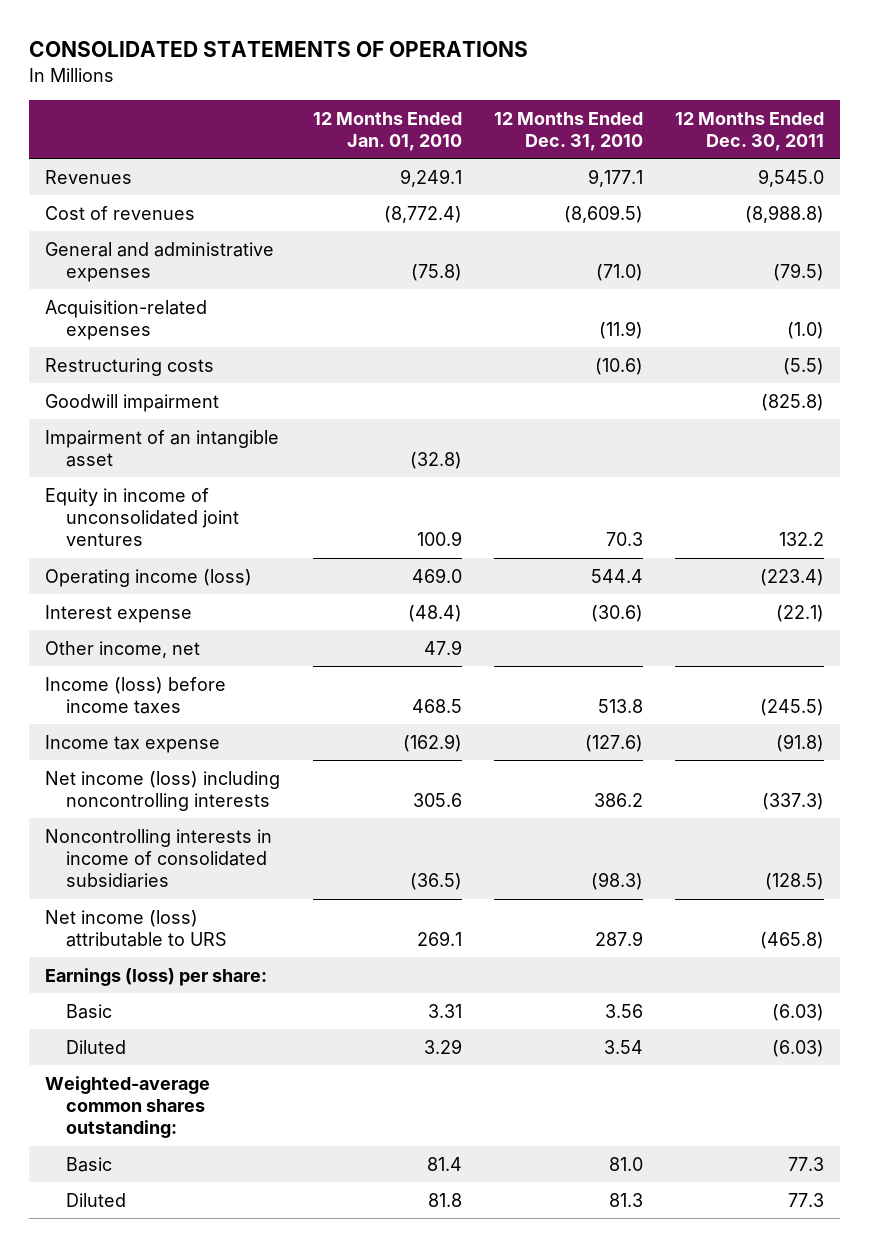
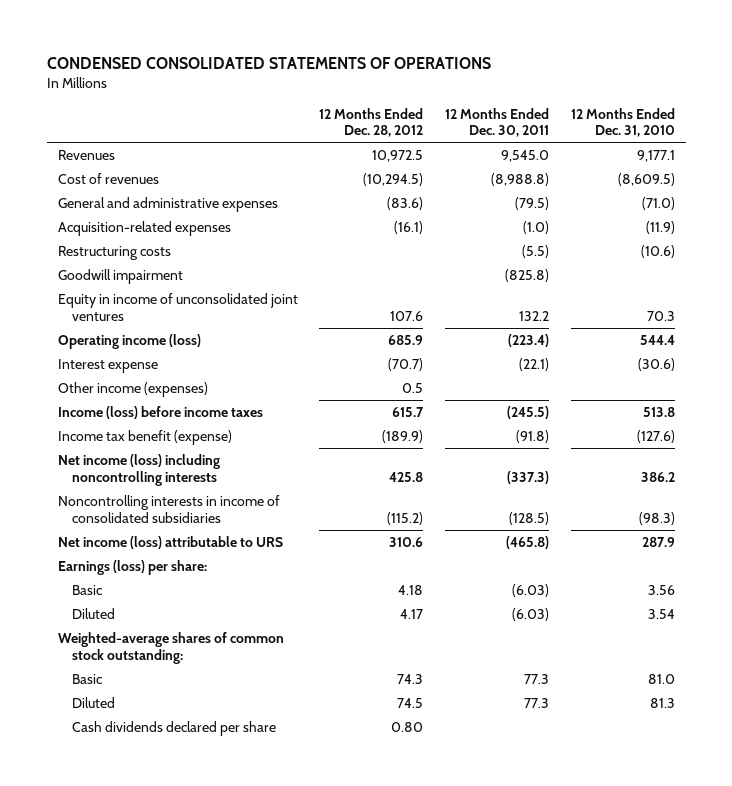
[29,41,529,58] CONSOLIDATED STATEMENTS OF OPERATIONS -> [46,56,491,69] CONDENSED CONSOLIDATED STATEMENTS OF OPERATIONS
[312,111,462,151] 12 Months Ended Jan. 01, 2010 -> none
none -> [319,107,424,138] 12 Months Ended Dec. 28, 2012
[45,429,280,467] Impairment of an intangible asset -> none
[45,640,201,658] Other income, net -> [57,382,208,398] Other income (expenses)
[45,734,221,753] Income tax expense -> [57,430,232,446] Income tax benefit (expense)
[45,1075,211,1139] Weighted-average common shares outstanding: -> [57,632,284,664] Weighted-average shares of common stock outstanding:
none -> [72,721,277,737] Cash dividends declared per share

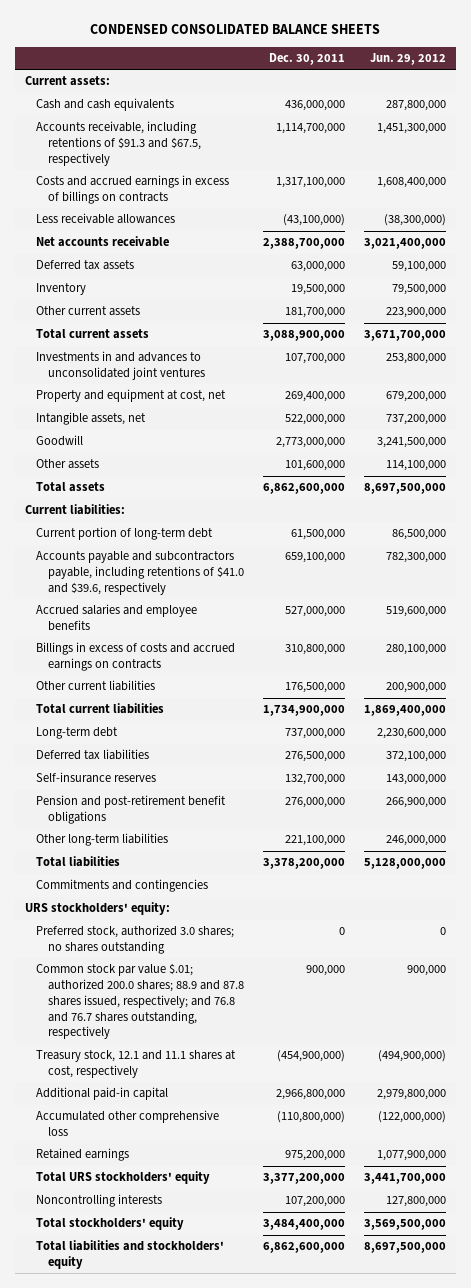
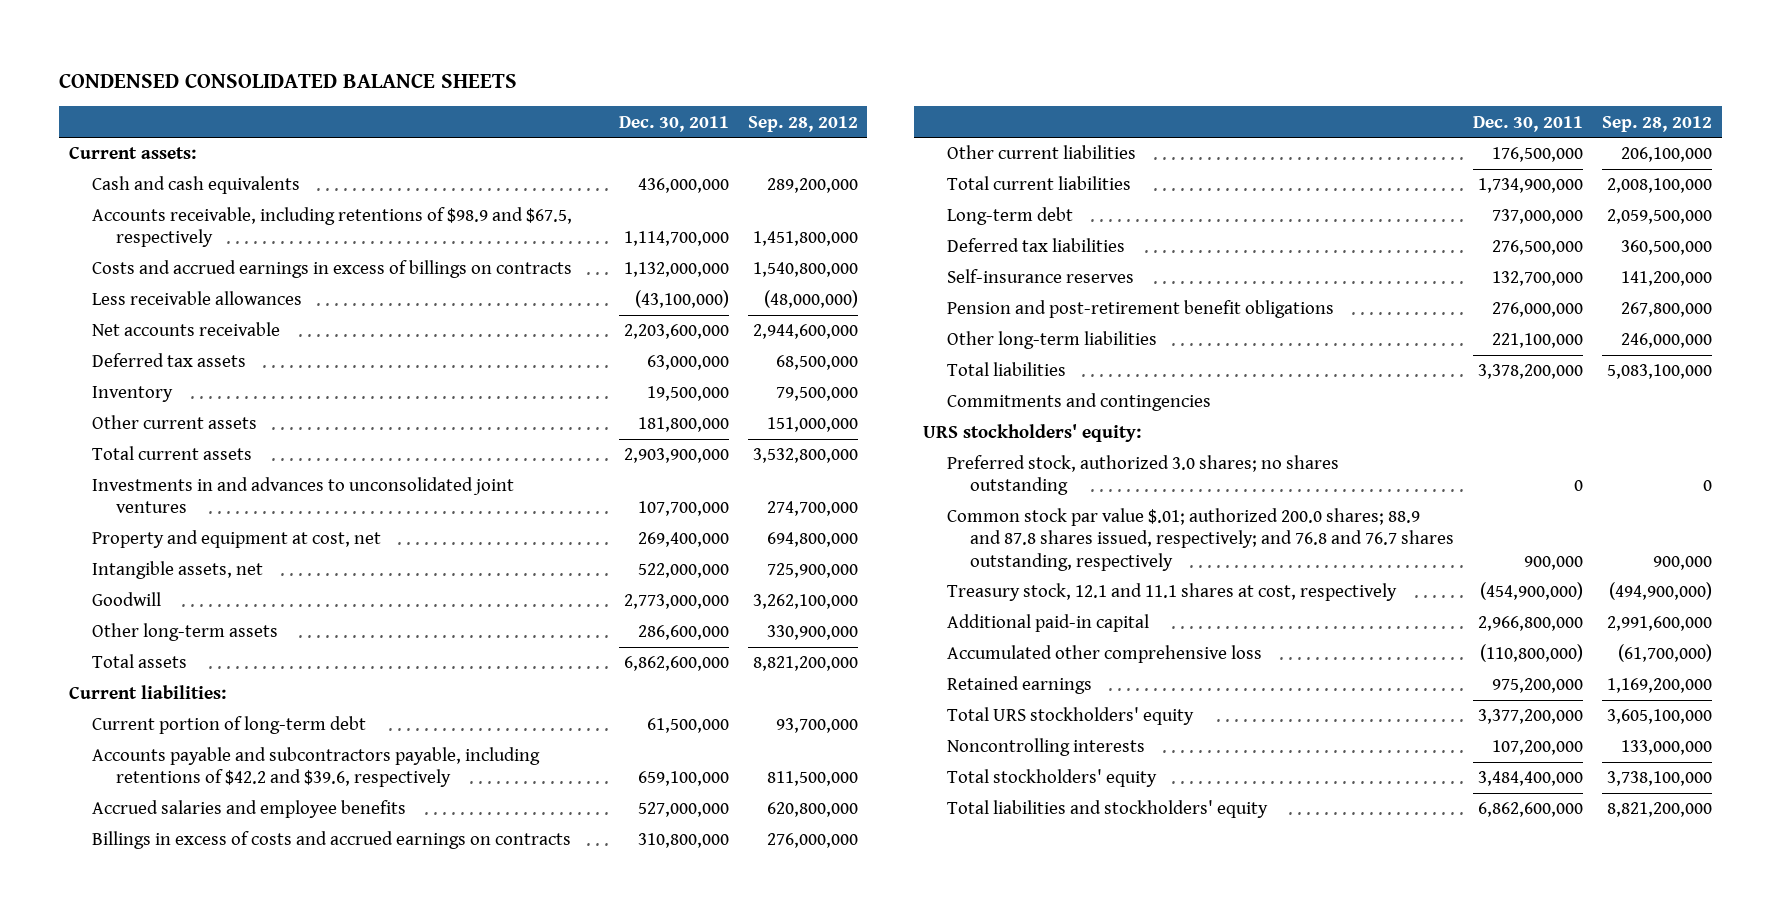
[370,52,447,65] Jun. 29, 2012 -> none
none -> [747,115,858,132] Sep. 28, 2012
[36,121,201,166] Accounts receivable, including retentions of $91.3 and $67.5, respectively -> [92,207,573,248] Accounts receivable, including retentions of $98.9 and $67.5, respectively
[276,177,346,189] 1,317,100,000 -> [623,262,729,278] 1,132,000,000
[263,238,346,250] 2,388,700,000 -> [623,324,729,340] 2,203,600,000
[285,307,346,319] 181,700,000 -> [637,417,729,433] 181,800,000
[263,330,346,342] 3,088,900,000 -> [623,448,729,464] 2,903,900,000
[36,459,100,470] Other assets -> [92,623,279,642] Other long-term assets
[285,460,346,472] 101,600,000 -> [637,625,729,641] 286,600,000
[36,551,244,595] Accounts payable and subcontractors payable, including retentions of $41.0 and $39.6, respectively -> [92,747,541,788] Accounts payable and subcontractors payable, including retentions of $42.2 and $39.6, respectively

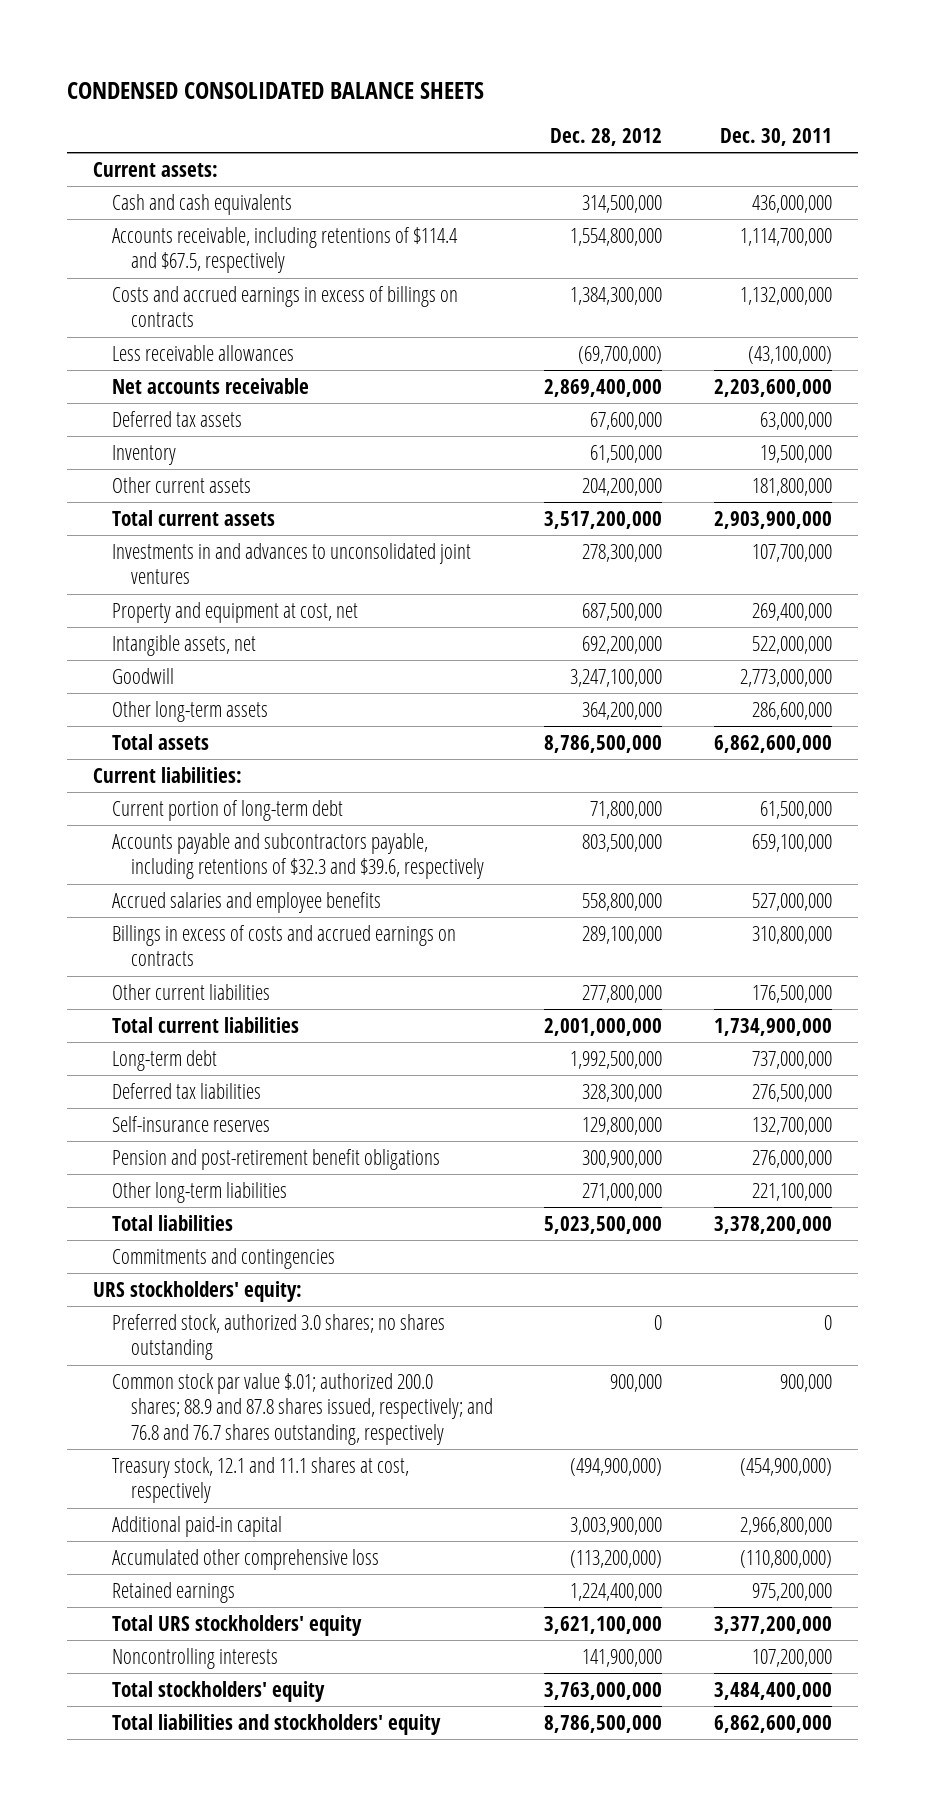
[747,115,858,132] Sep. 28, 2012 -> none
none -> [550,128,663,147] Dec. 28, 2012
[92,207,573,248] Accounts receivable, including retentions of $98.9 and $67.5, respectively -> [111,226,458,274] Accounts receivable, including retentions of $114.4 and $67.5, respectively
[92,747,541,788] Accounts payable and subcontractors payable, including retentions of $42.2 and $39.6, respectively -> [111,832,484,880] Accounts payable and subcontractors payable, including retentions of $32.3 and $39.6, respectively

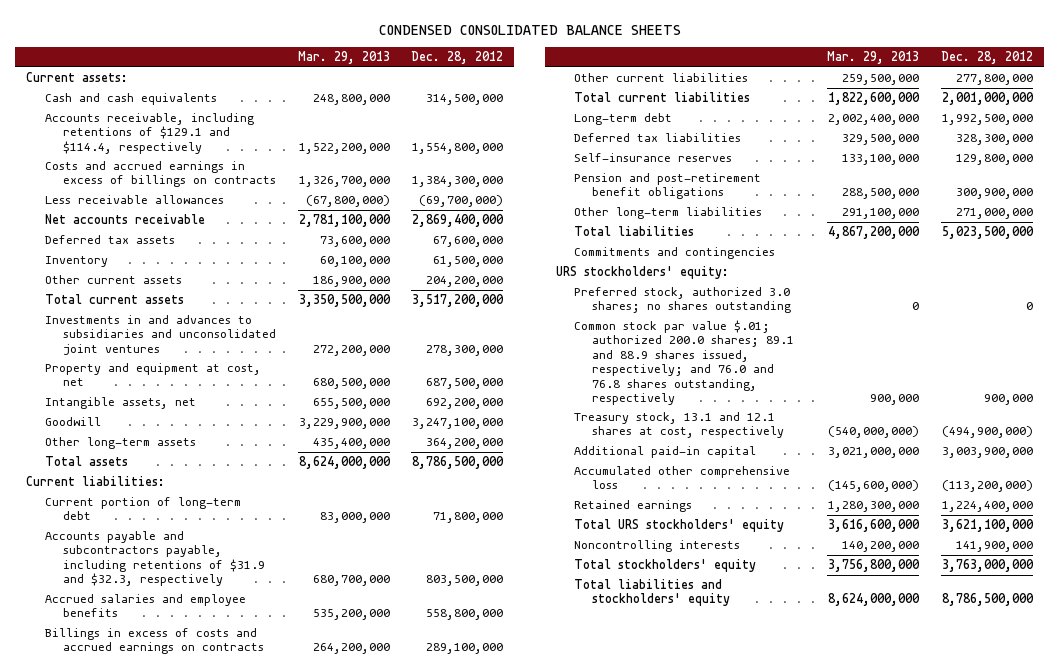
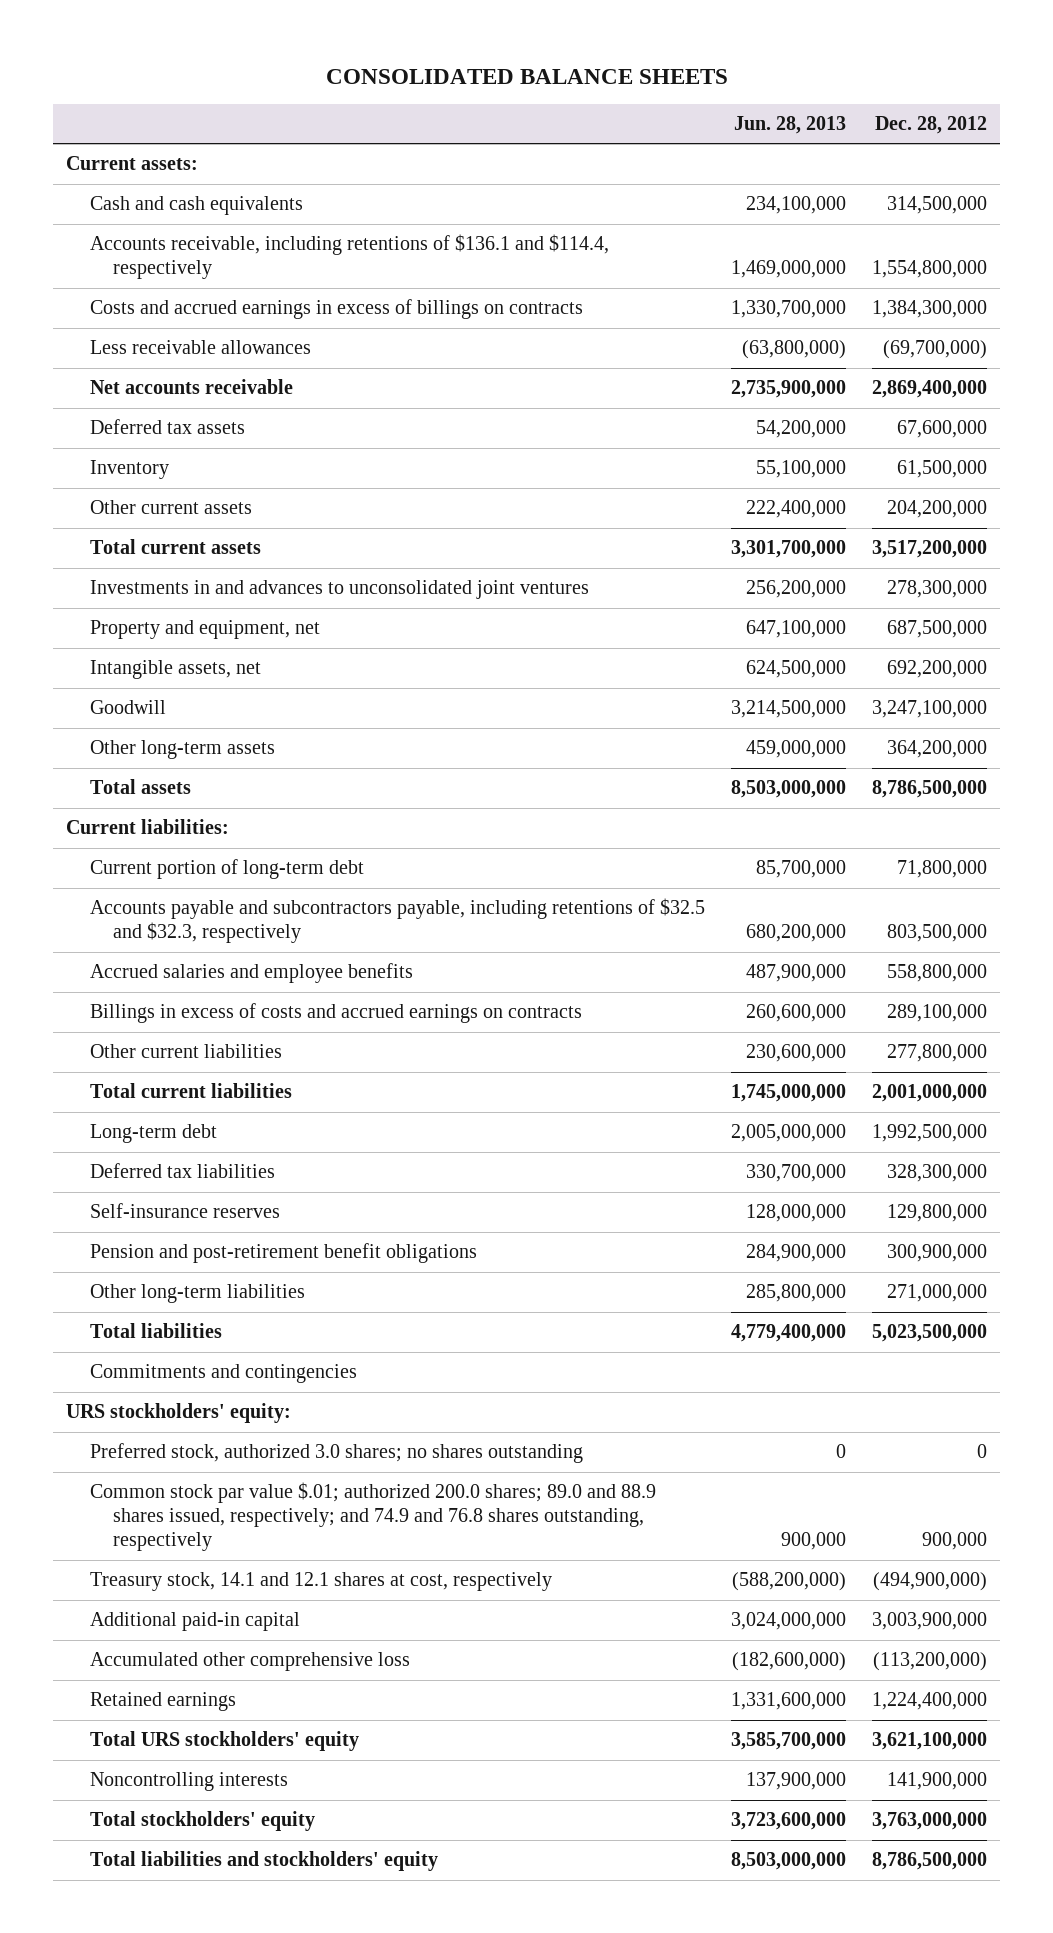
[378,24,681,35] CONDENSED CONSOLIDATED BALANCE SHEETS -> [325,68,728,84] CONSOLIDATED BALANCE SHEETS
[297,51,390,65] Mar. 29, 2013 -> none
none -> [733,116,846,135] Jun. 28, 2013
[44,113,254,154] Accounts receivable, including retentions of $129.1 and $114.4, respectively -> [89,234,609,280] Accounts receivable, including retentions of $136.1 and $114.4, respectively
[44,315,276,355] Investments in and advances to subsidiaries and unconsolidated joint ventures -> [89,580,589,600] Investments in and advances to unconsolidated joint ventures
[44,363,261,387] Property and equipment at cost, net -> [89,620,320,640] Property and equipment, net
[44,531,265,587] Accounts payable and subcontractors payable, including retentions of $31.9 and $32.3, respectively -> [89,898,705,944] Accounts payable and subcontractors payable, including retentions of $32.5 and $32.3, respectively
[574,320,795,405] Common stock par value $.01; authorized 200.0 shares; 89.1 and 88.9 shares issued, respectively; and 76.0 and 76.8 shares outstanding, respectively -> [89,1482,656,1552] Common stock par value $.01; authorized 200.0 shares; 89.0 and 88.9 shares issued, respectively; and 74.9 and 76.8 shares outstanding, respectively
[574,412,785,439] Treasury stock, 13.1 and 12.1 shares at cost, respectively -> [89,1572,552,1592] Treasury stock, 14.1 and 12.1 shares at cost, respectively

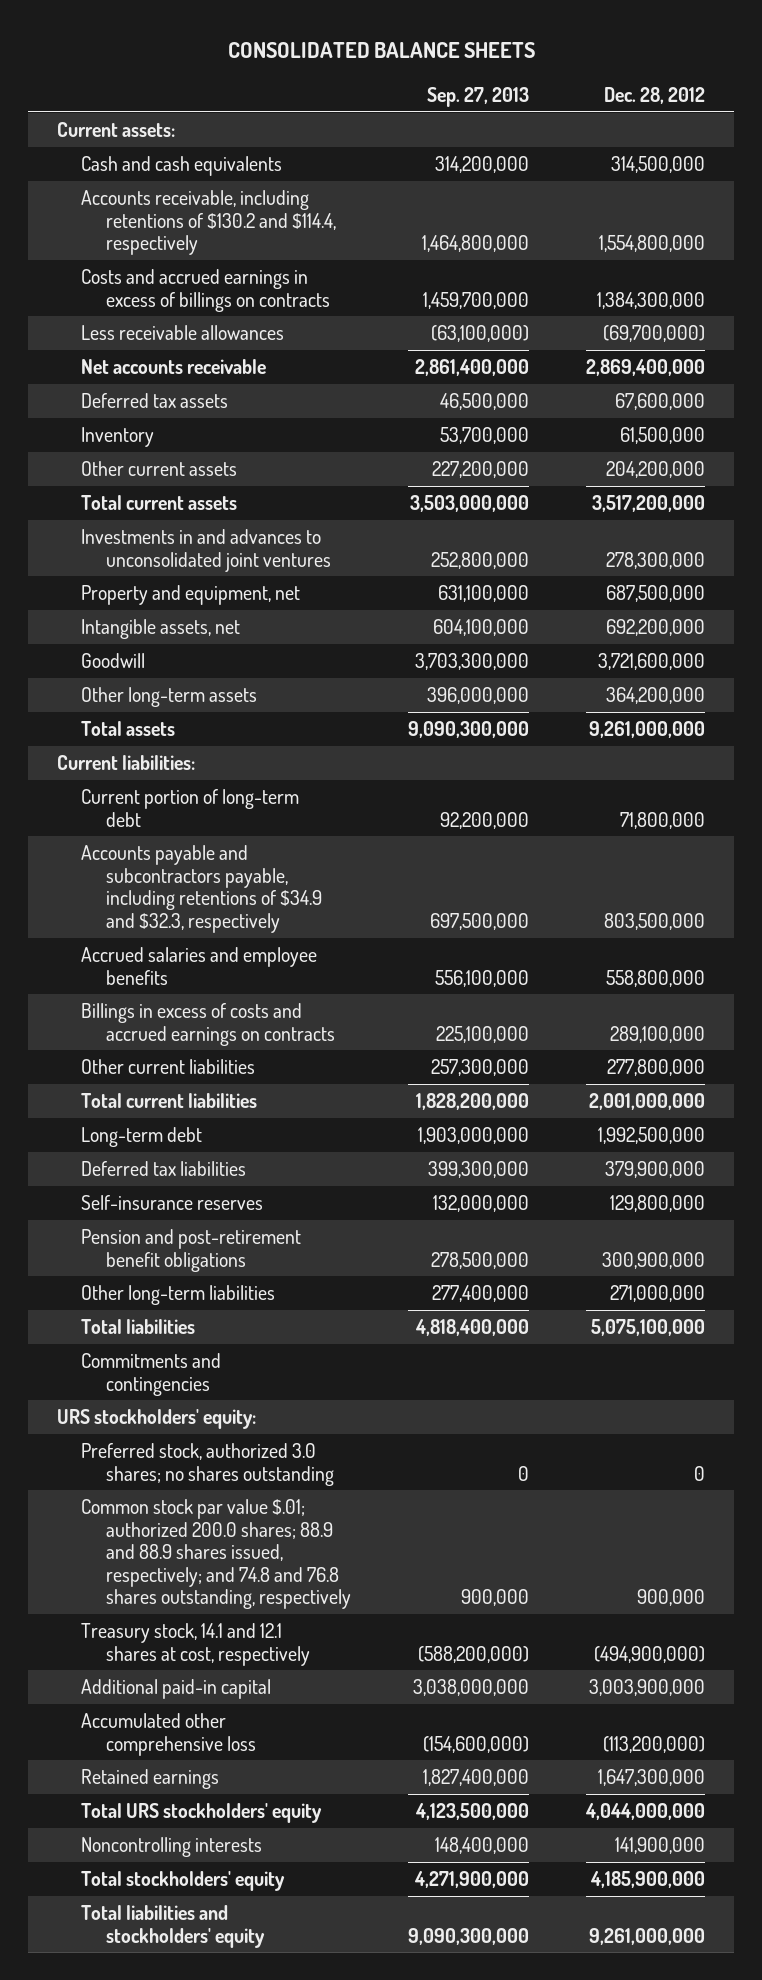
[733,116,846,135] Jun. 28, 2013 -> none
none -> [427,86,530,107] Sep. 27, 2013
[89,234,609,280] Accounts receivable, including retentions of $136.1 and $114.4, respectively -> [81,189,336,256] Accounts receivable, including retentions of $130.2 and $114.4, respectively
[872,700,988,719] 3,247,100,000 -> [598,652,706,670] 3,721,600,000
[872,780,988,799] 8,786,500,000 -> [589,720,706,738] 9,261,000,000
[89,898,705,944] Accounts payable and subcontractors payable, including retentions of $32.5 and $32.3, respectively -> [81,844,322,933] Accounts payable and subcontractors payable, including retentions of $34.9 and $32.3, respectively
[887,1164,988,1183] 328,300,000 -> [605,1160,706,1178] 379,900,000
[872,1324,988,1343] 5,023,500,000 -> [591,1318,706,1336] 5,075,100,000
[89,1482,656,1552] Common stock par value $.01; authorized 200.0 shares; 89.0 and 88.9 shares issued, respectively; and 74.9 and 76.8 shares outstanding, respectively -> [81,1498,351,1610] Common stock par value $.01; authorized 200.0 shares; 88.9 and 88.9 shares issued, respectively; and 74.8 and 76.8 shares outstanding, respectively
[872,1692,988,1711] 1,224,400,000 -> [598,1768,706,1786] 1,647,300,000
[872,1732,988,1751] 3,621,100,000 -> [585,1802,706,1820] 4,044,000,000
[872,1812,988,1831] 3,763,000,000 -> [590,1870,706,1888] 4,185,900,000
[872,1852,988,1871] 8,786,500,000 -> [589,1927,706,1945] 9,261,000,000

